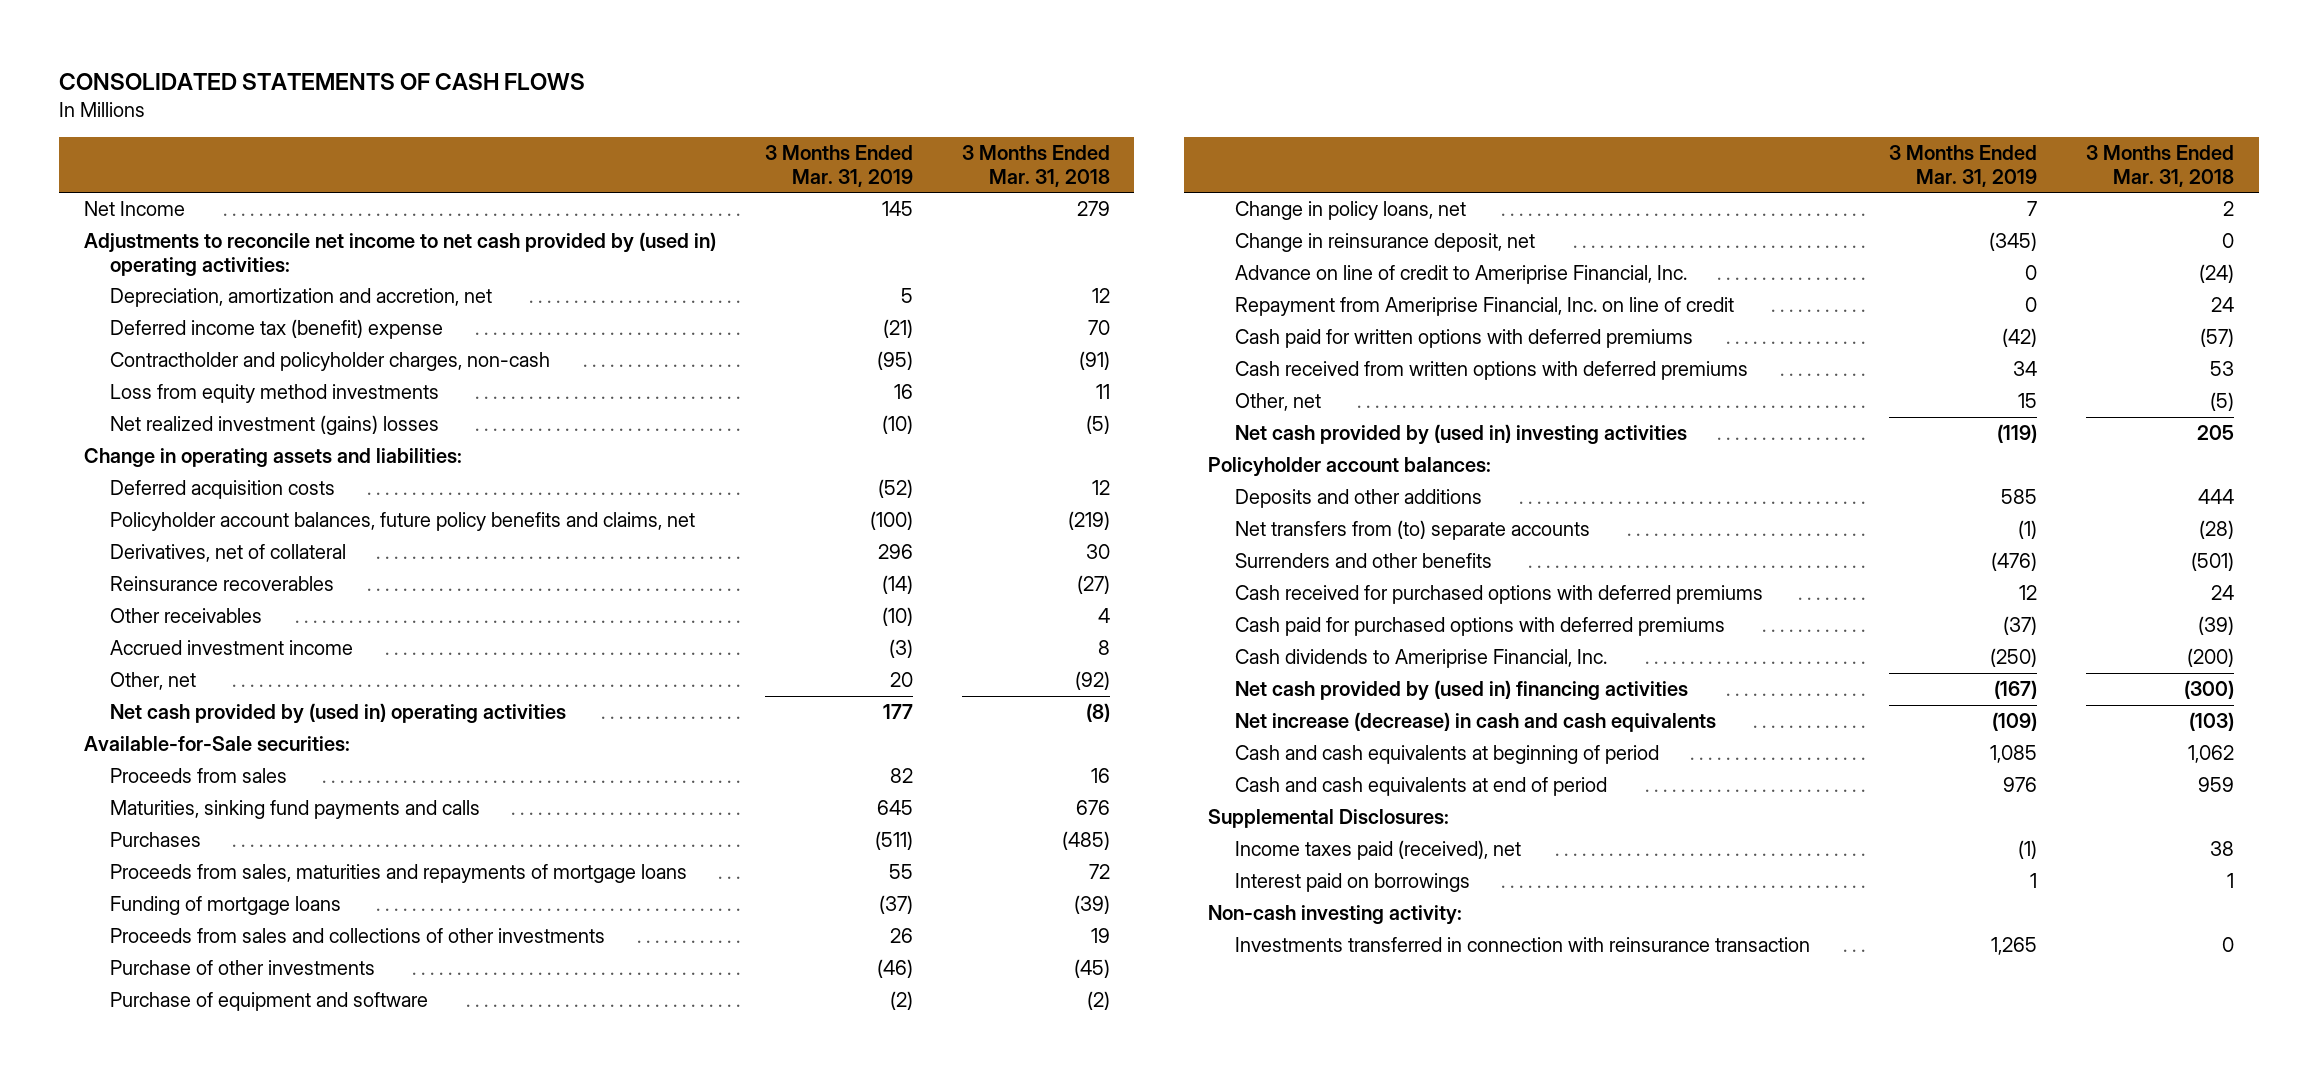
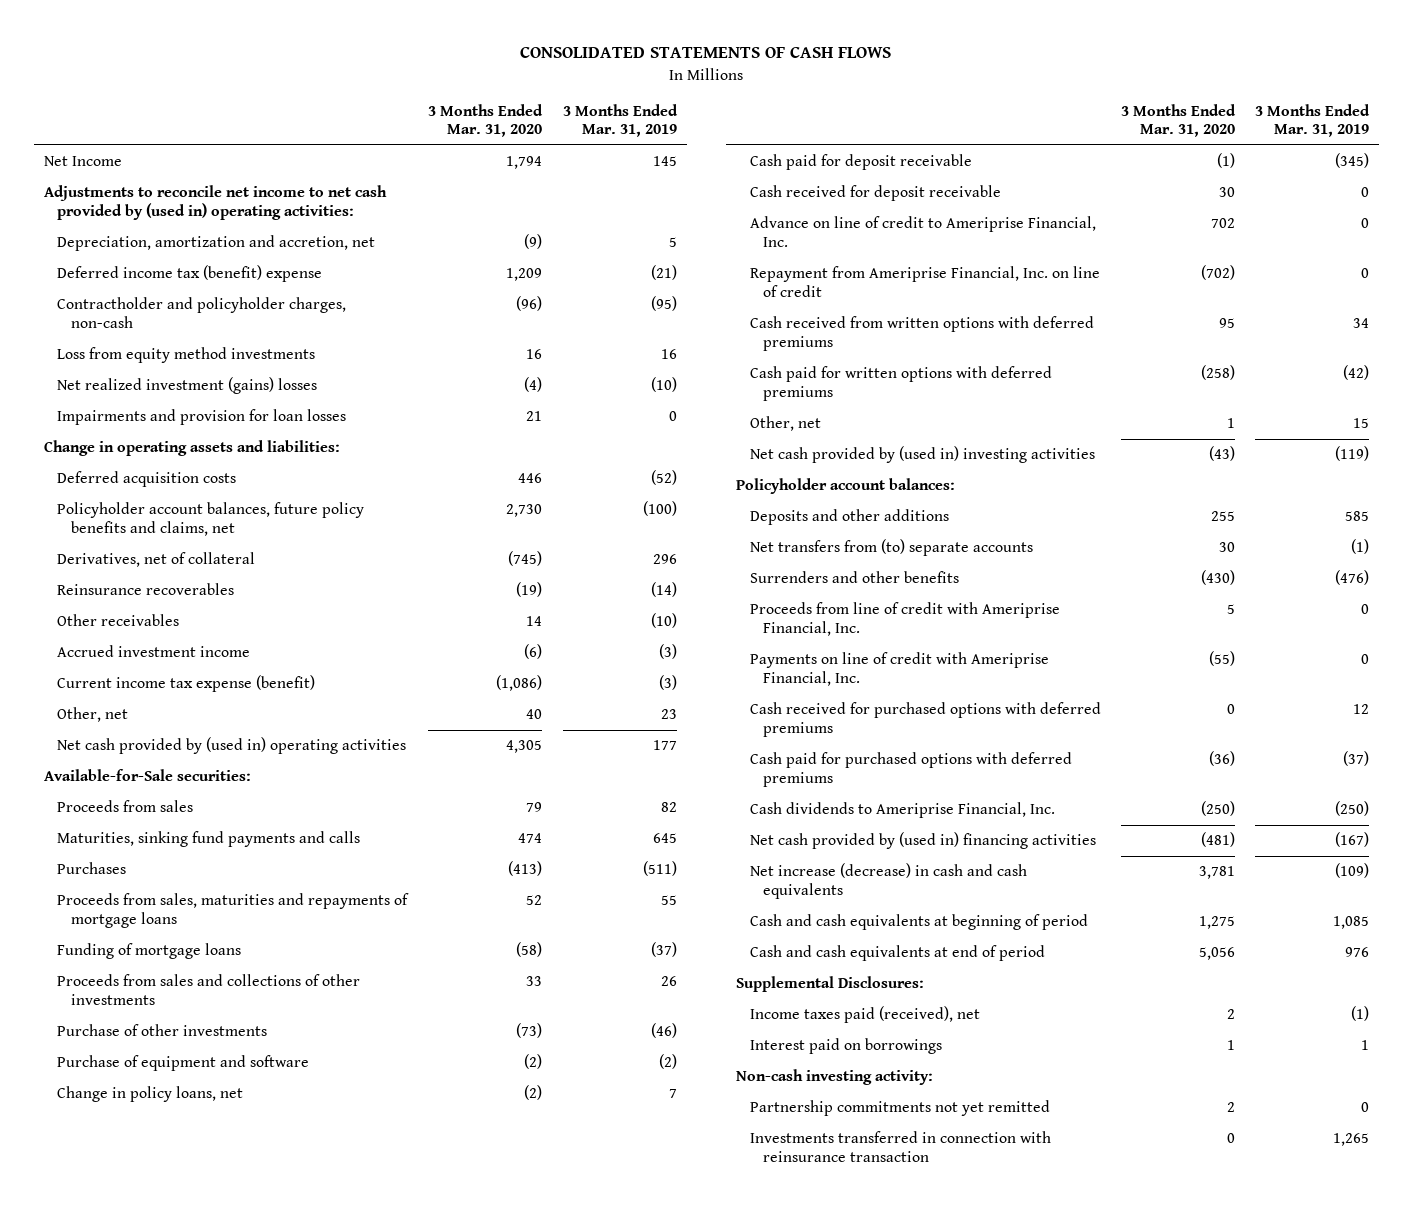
[961,144,1110,187] 3 Months Ended Mar. 31, 2018 -> none
none -> [428,103,544,138] 3 Months Ended Mar. 31, 2020
none -> [57,409,347,426] Impairments and provision for loan losses
none -> [57,675,316,693] Current income tax expense (benefit)
[889,672,913,688] 20 -> [660,709,677,720] 23
[1234,233,1535,253] Change in reinsurance deposit, net -> [749,154,972,171] Cash paid for deposit receivable
none -> [749,185,1001,202] Cash received for deposit receivable
[1234,329,1693,349] Cash paid for written options with deferred premiums -> [749,366,1052,401] Cash paid for written options with deferred premiums
none -> [749,602,1060,636] Proceeds from line of credit with Ameriprise Financial, Inc.
none -> [749,652,1049,686] Payments on line of credit with Ameriprise Financial, Inc.
none -> [749,1100,1050,1117] Partnership commitments not yet remitted

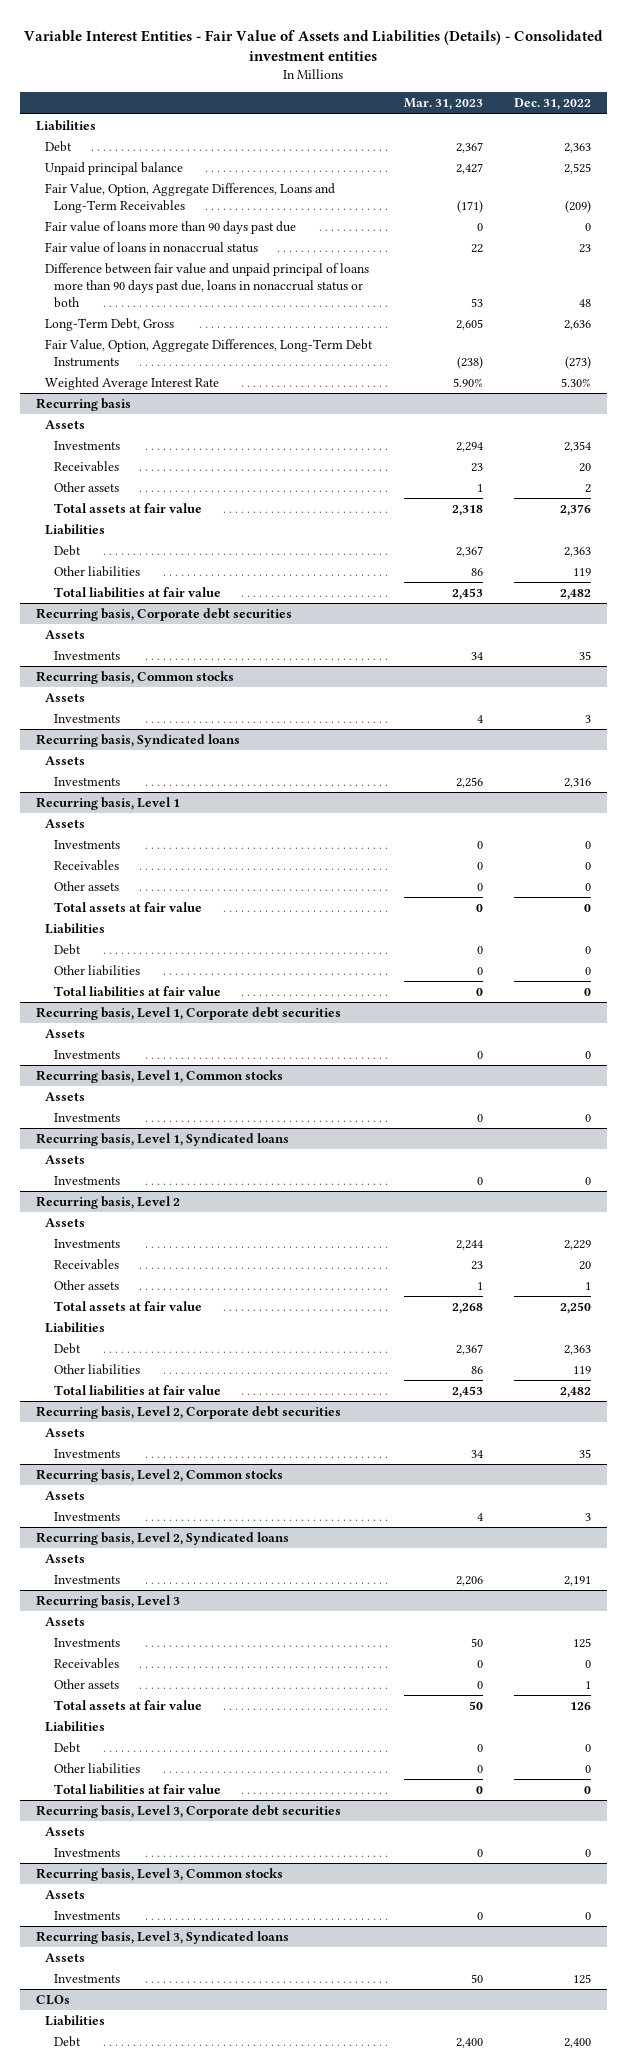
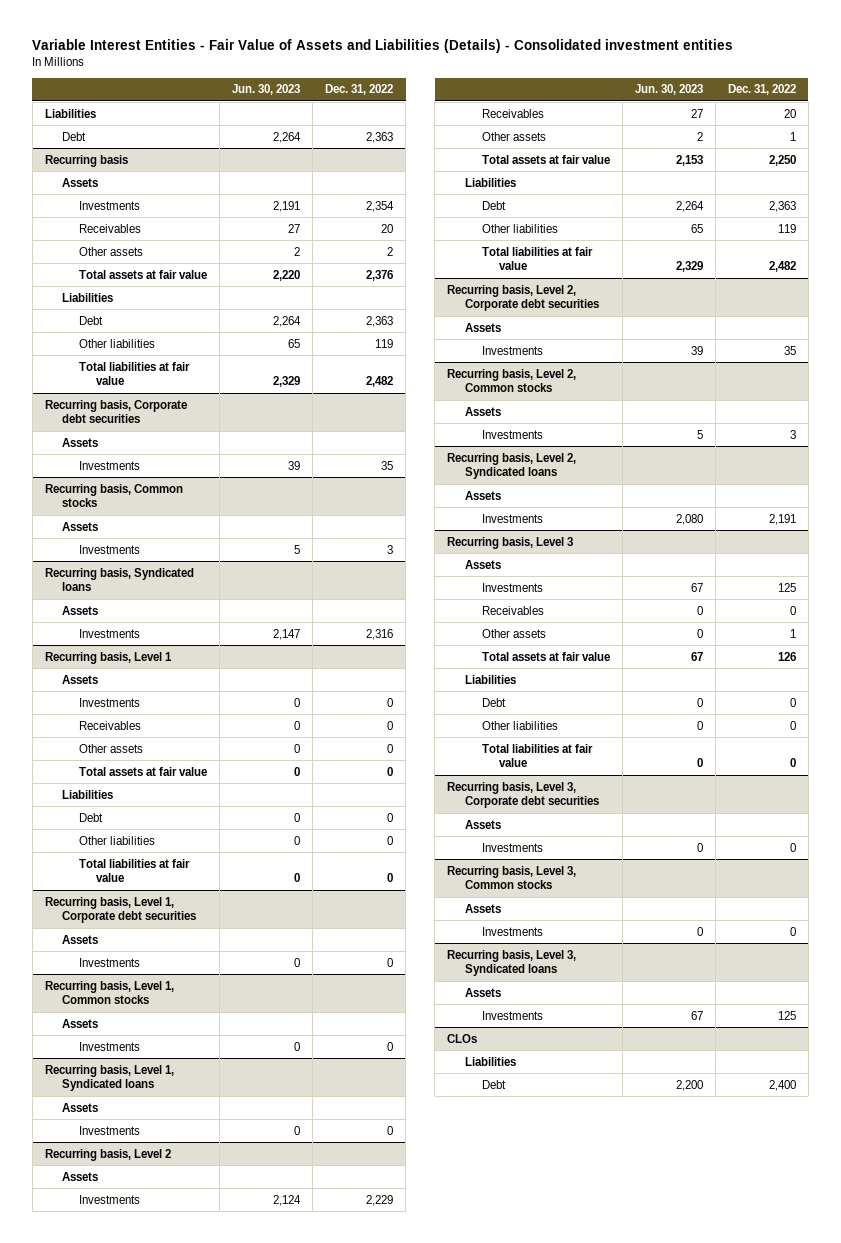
[403,98,483,111] Mar. 31, 2023 -> none
none -> [232,84,301,96] Jun. 30, 2023
[45,161,184,175] Unpaid principal balance -> none
[45,182,336,213] Fair Value, Option, Aggregate Differences, Loans and Long-Term Receivables -> none
[45,220,297,234] Fair value of loans more than 90 days past due -> none
[45,241,259,253] Fair value of loans in nonaccrual status -> none
[45,262,370,308] Difference between fair value and unpaid principal of loans more than 90 days past due, loans in nonaccrual status or both -> none
[45,317,175,331] Long-Term Debt, Gross -> none
[45,338,374,367] Fair Value, Option, Aggregate Differences, Long-Term Debt Instruments -> none
[45,376,220,390] Weighted Average Interest Rate -> none

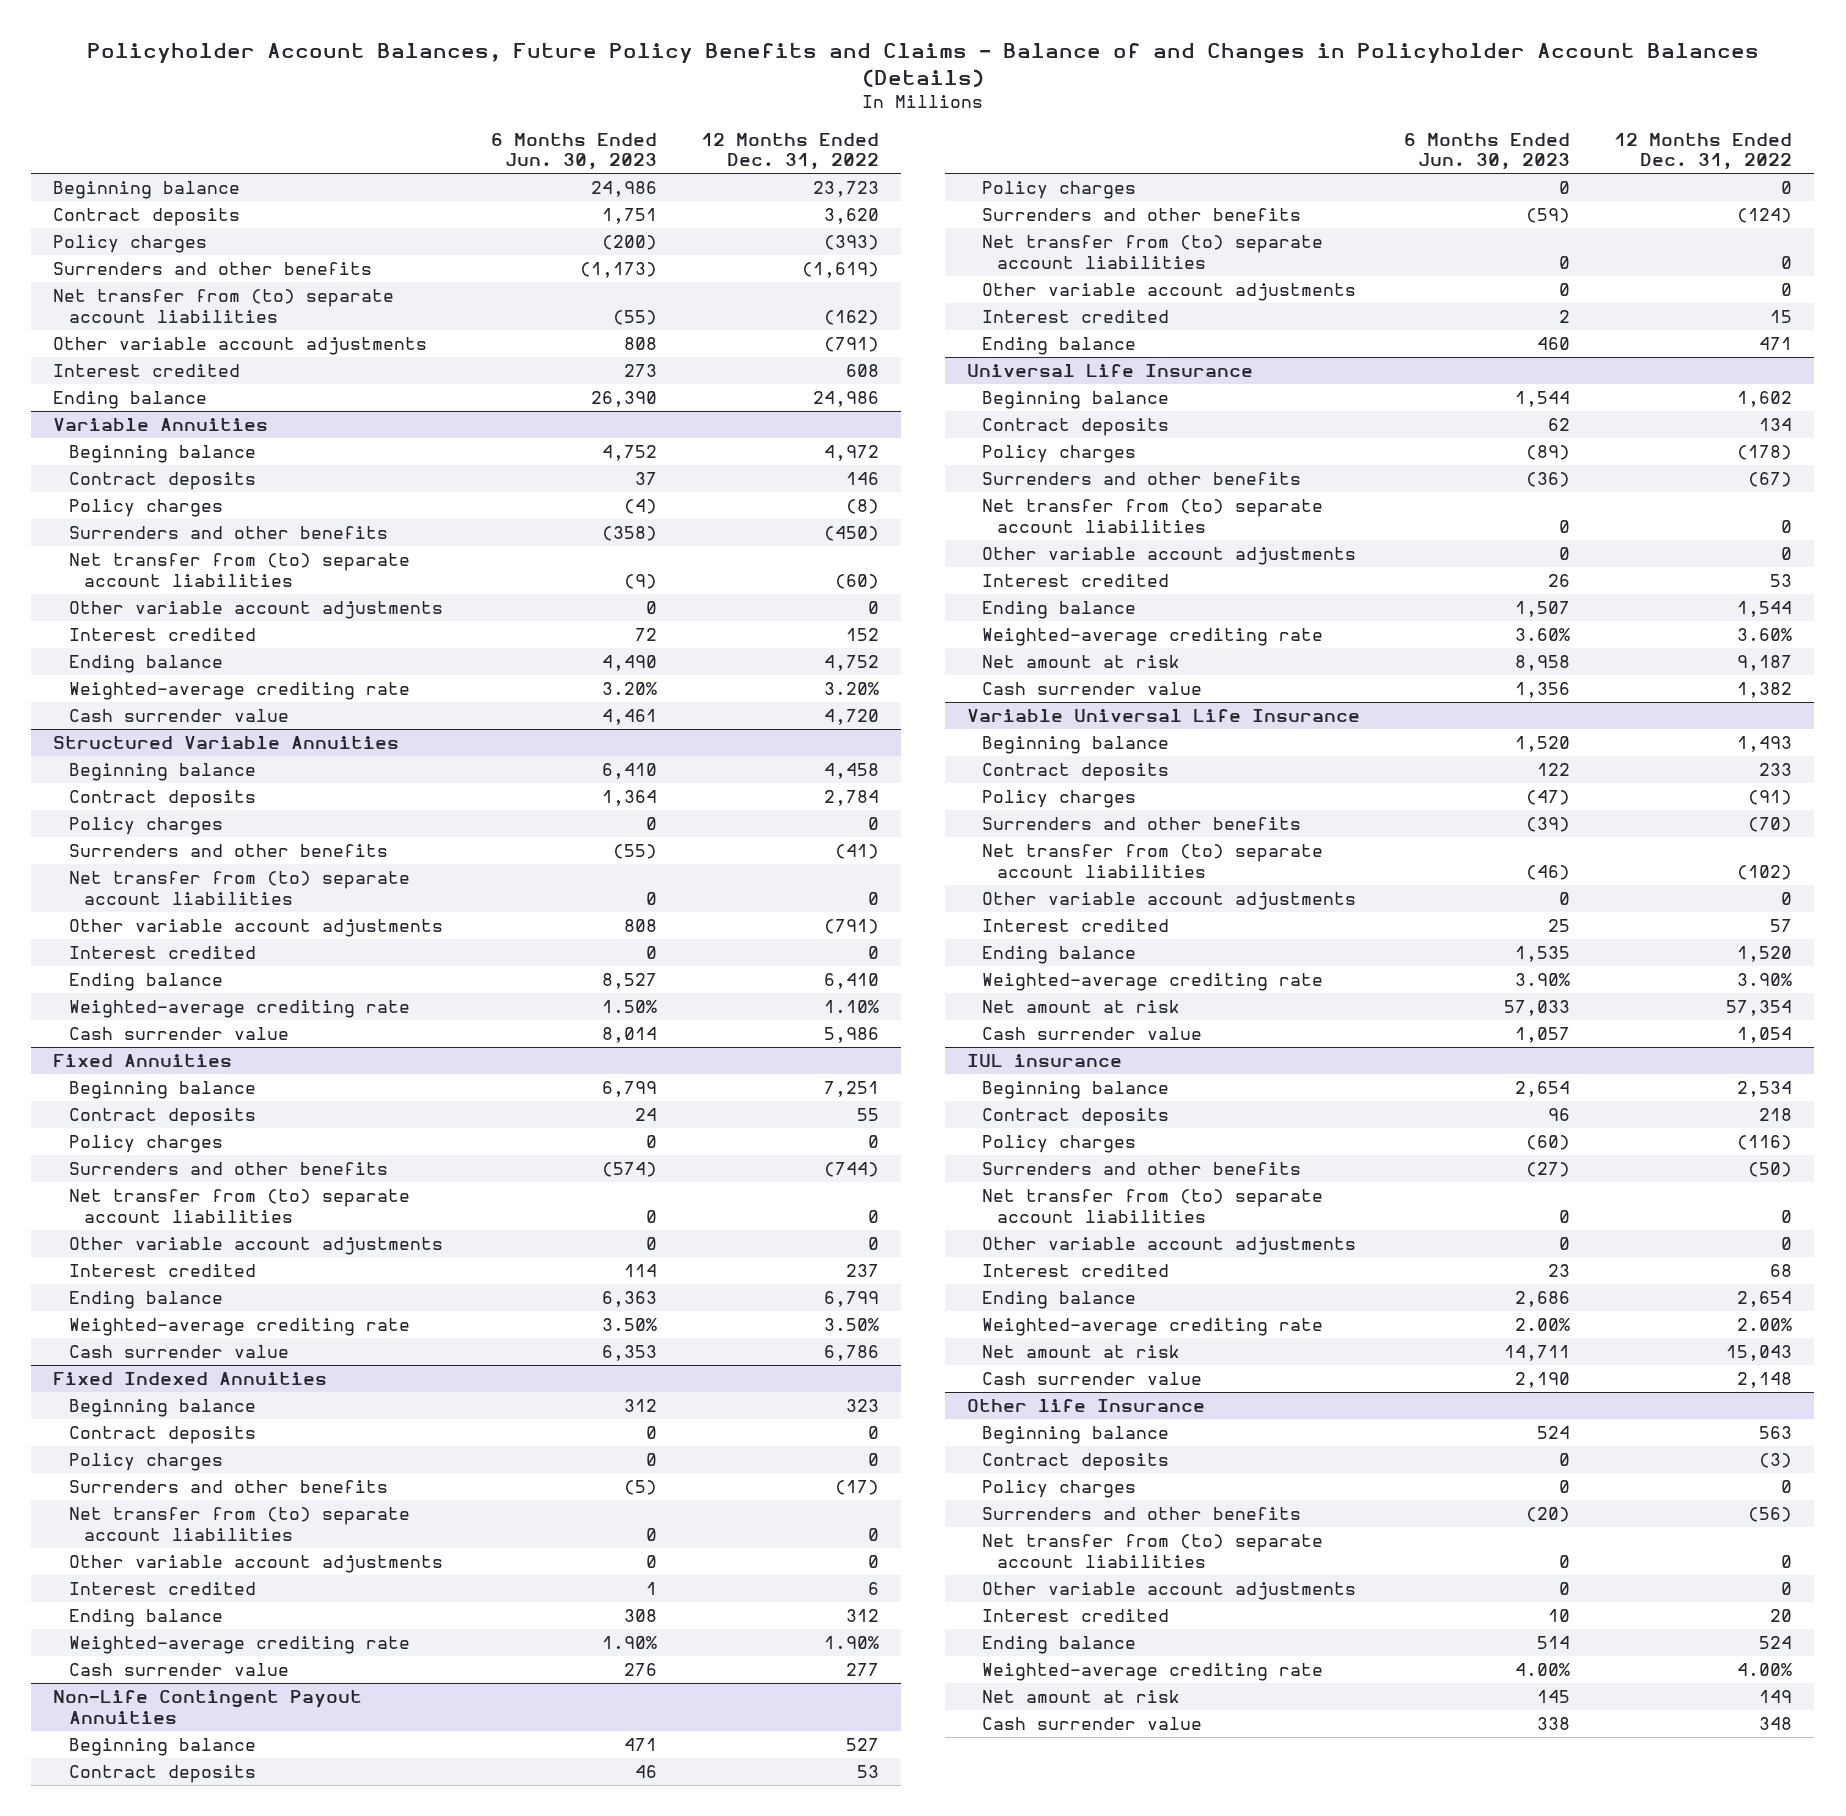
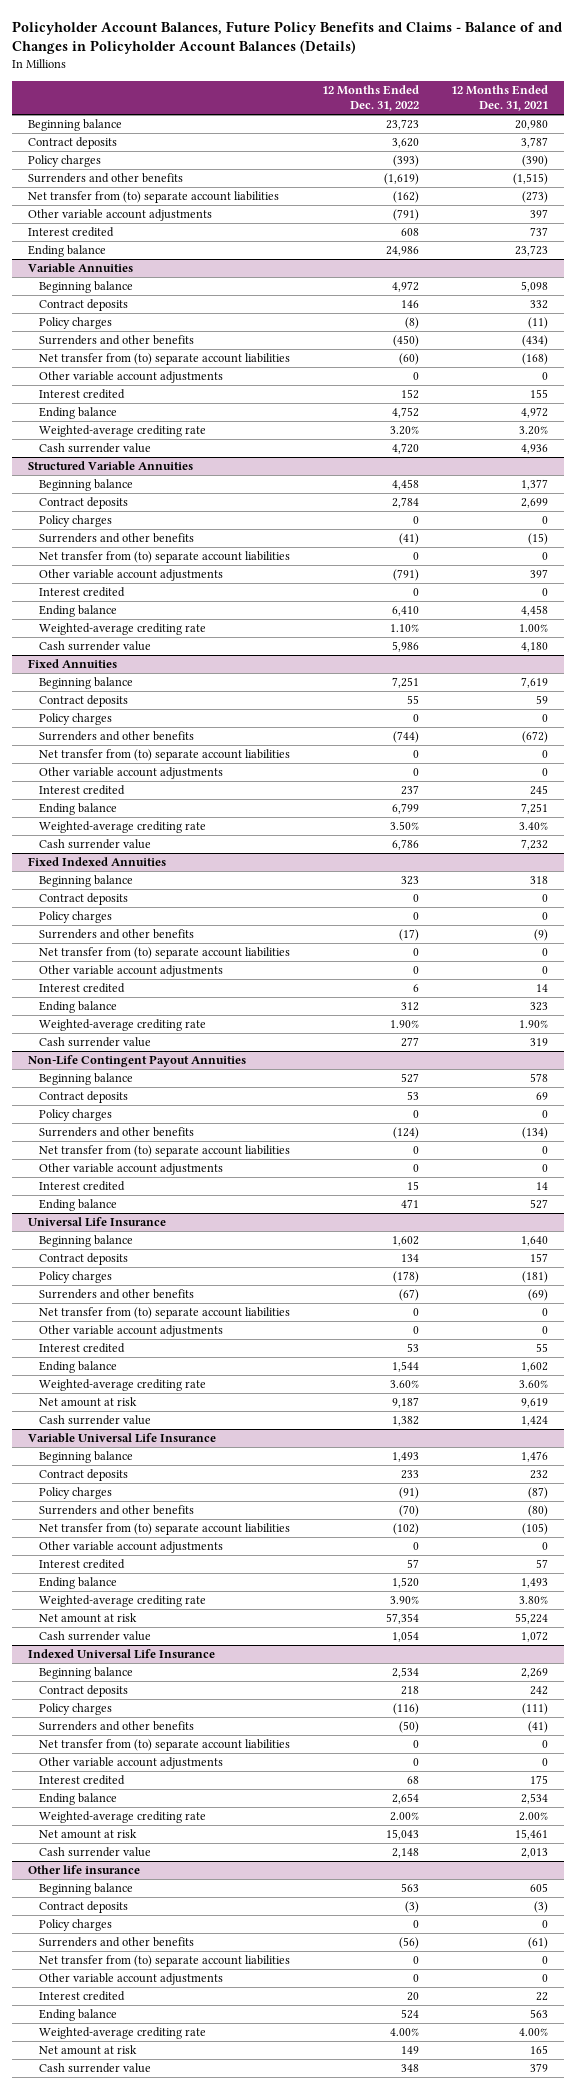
[490,132,657,171] 6 Months Ended Jun. 30, 2023 -> none
none -> [450,85,548,112] 12 Months Ended Dec. 31, 2021
[966,1054,1122,1068] IUL insurance -> [28,1649,216,1660] Indexed Universal Life Insurance
[966,1399,1205,1413] Other life Insurance -> [28,1865,141,1875] Other life insurance

